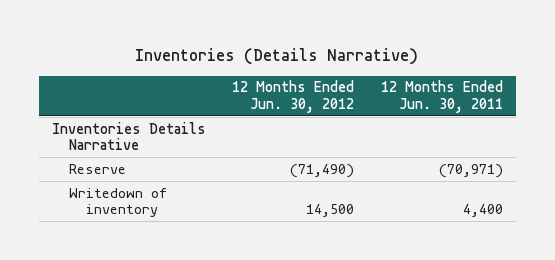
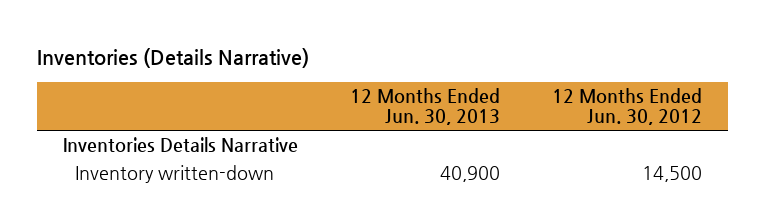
[380,80,503,114] 12 Months Ended Jun. 30, 2011 -> none
none -> [349,88,500,126] 12 Months Ended Jun. 30, 2013
[68,163,126,174] Reserve -> none
[68,187,167,218] Writedown of inventory -> [75,165,275,184] Inventory written-down

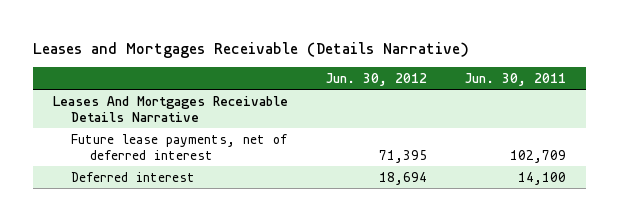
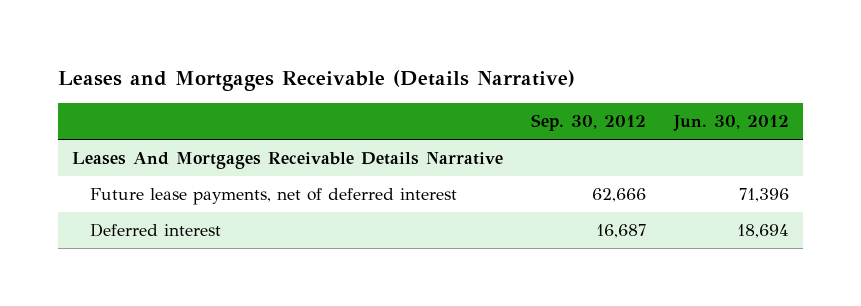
[465,72,567,86] Jun. 30, 2011 -> none
none -> [530,114,646,132] Sep. 30, 2012
[378,149,427,163] 71,395 -> [739,188,790,203] 71,396

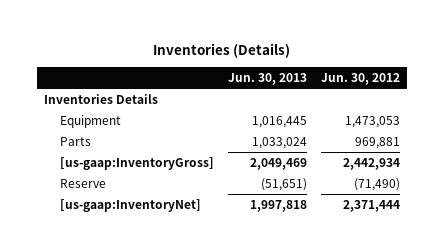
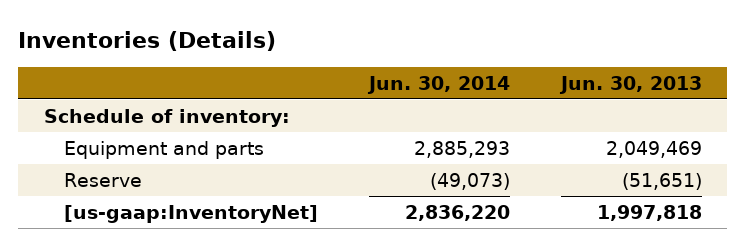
[320,72,400,85] Jun. 30, 2012 -> none
none -> [367,75,511,94] Jun. 30, 2014
[43,94,158,105] Inventories Details -> none
[59,115,121,129] Equipment -> none
[59,137,91,147] Parts -> none
none -> [43,108,290,127] Schedule of inventory:
[59,157,214,171] [us-gaap:InventoryGross] -> [64,140,265,159] Equipment and parts

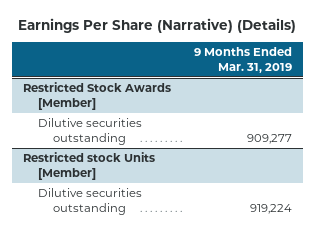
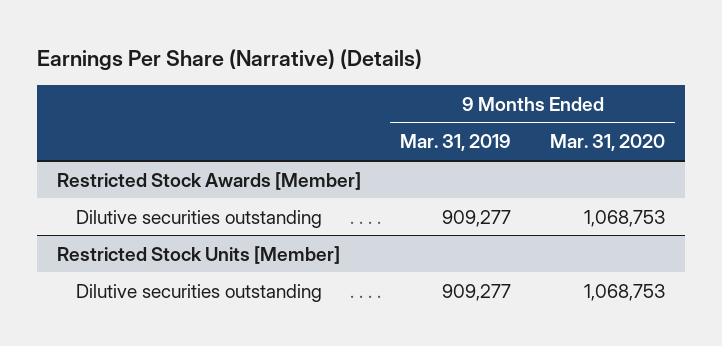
none -> [550,134,666,152] Mar. 31, 2020
[23,152,156,181] Restricted stock Units [Member] -> [56,245,340,264] Restricted Stock Units [Member]
[249,204,292,215] 919,224 -> [442,283,512,301] 909,277

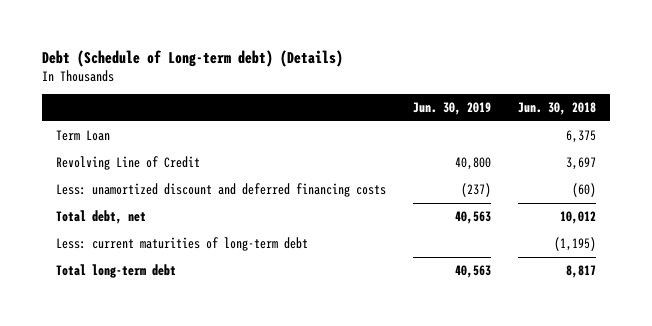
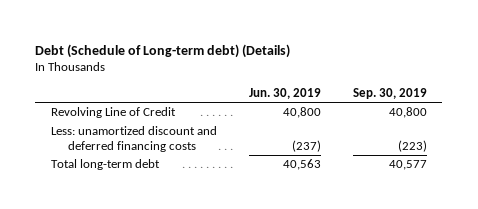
[518,101,597,115] Jun. 30, 2018 -> none
none -> [352,88,427,100] Sep. 30, 2019
[55,130,110,142] Term Loan -> none
[55,210,146,225] Total debt, net -> none
[55,237,308,252] Less: current maturities of long-term debt -> none

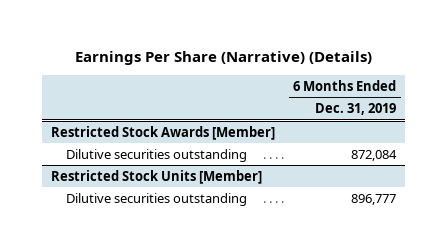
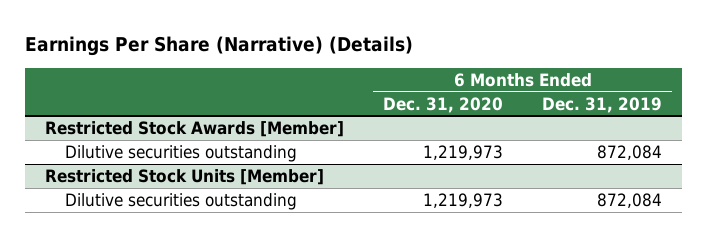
none -> [383,96,504,113] Dec. 31, 2020
[351,193,397,205] 896,777 -> [597,192,663,208] 872,084

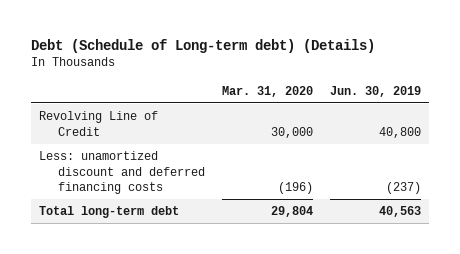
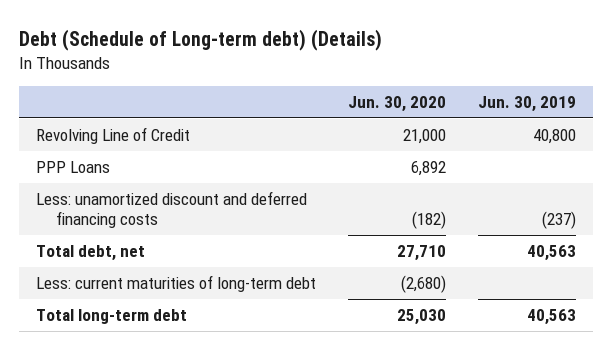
[221,85,313,97] Mar. 31, 2020 -> none
none -> [347,95,446,112] Jun. 30, 2020
none -> [35,161,110,174] PPP Loans
none -> [35,245,145,262] Total debt, net
none -> [35,275,316,293] Less: current maturities of long-term debt

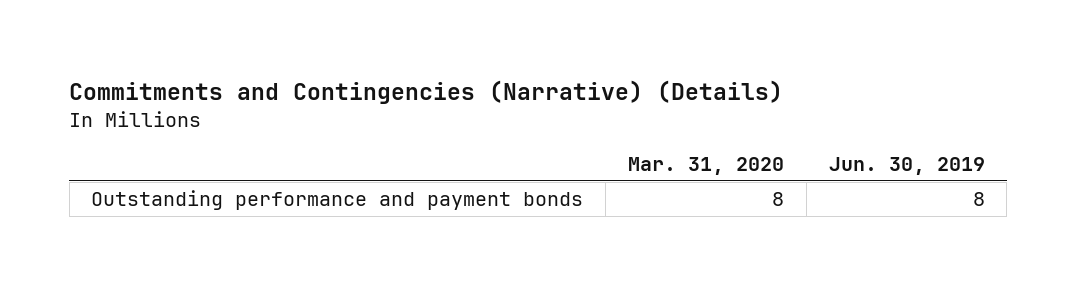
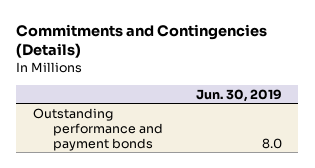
[69,80,784,105] Commitments and Contingencies (Narrative) (Details) -> [16,23,268,59] Commitments and Contingencies (Details)
[628,156,785,175] Mar. 31, 2020 -> none
[972,192,985,207] 8 -> [261,137,282,149] 8.0

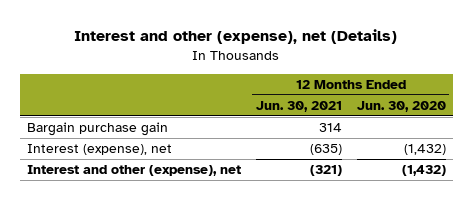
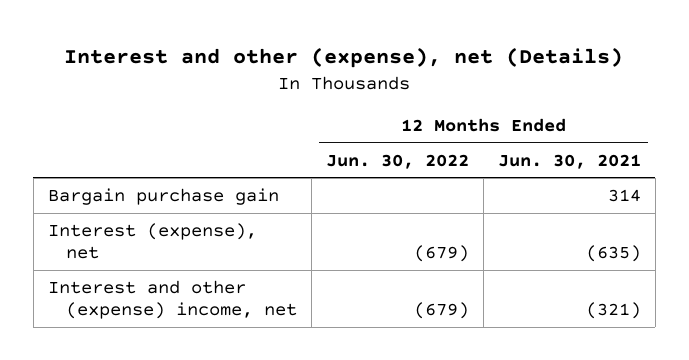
[356,100,446,112] Jun. 30, 2020 -> none
none -> [326,153,470,169] Jun. 30, 2022
[27,165,242,177] Interest and other (expense), net -> [47,279,298,320] Interest and other (expense) income, net

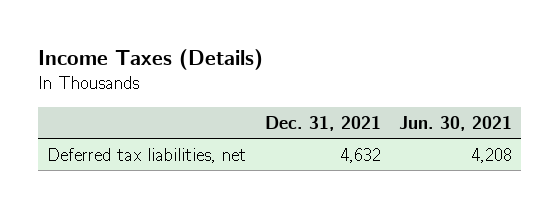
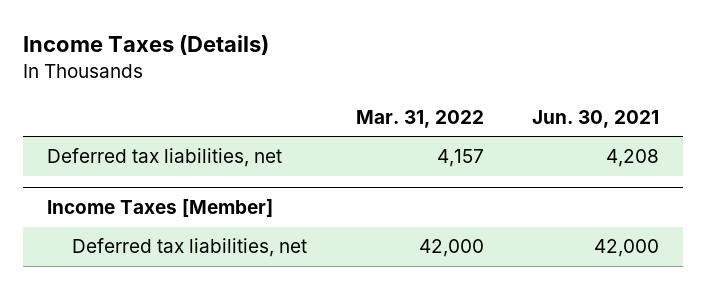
[264,115,381,131] Dec. 31, 2021 -> none
none -> [355,109,484,128] Mar. 31, 2022
none -> [46,199,273,218] Income Taxes [Member]
none -> [72,238,308,258] Deferred tax liabilities, net

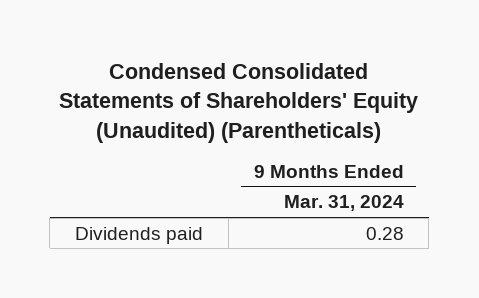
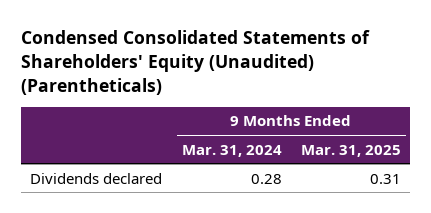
none -> [300,144,401,157] Mar. 31, 2025
[74,226,203,244] Dividends paid -> [30,172,163,184] Dividends declared

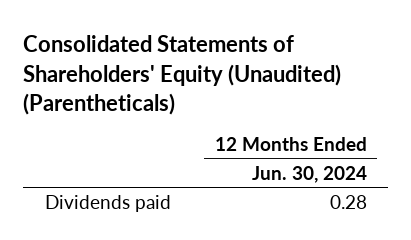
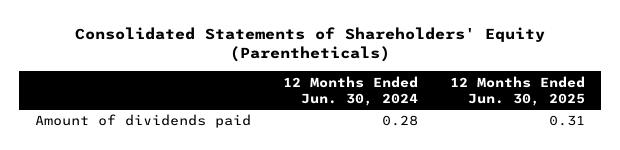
[22,35,341,116] Consolidated Statements of Shareholders' Equity (Unaudited) (Parentheticals) -> [74,26,545,63] Consolidated Statements of Shareholders' Equity (Parentheticals)
none -> [449,75,585,107] 12 Months Ended Jun. 30, 2025
[44,195,171,213] Dividends paid -> [34,114,251,129] Amount of dividends paid

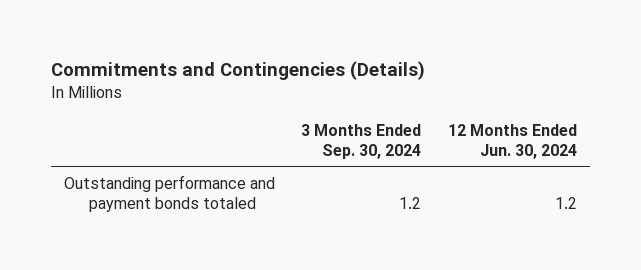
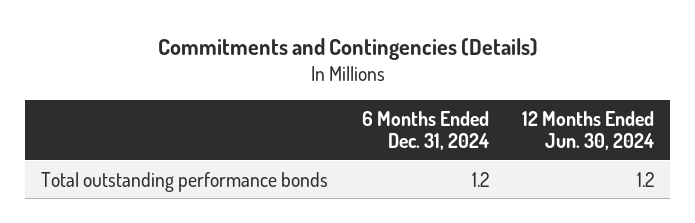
[301,123,422,159] 3 Months Ended Sep. 30, 2024 -> none
none -> [361,110,489,151] 6 Months Ended Dec. 31, 2024
[64,174,276,212] Outstanding performance and payment bonds totaled -> [41,171,329,192] Total outstanding performance bonds

